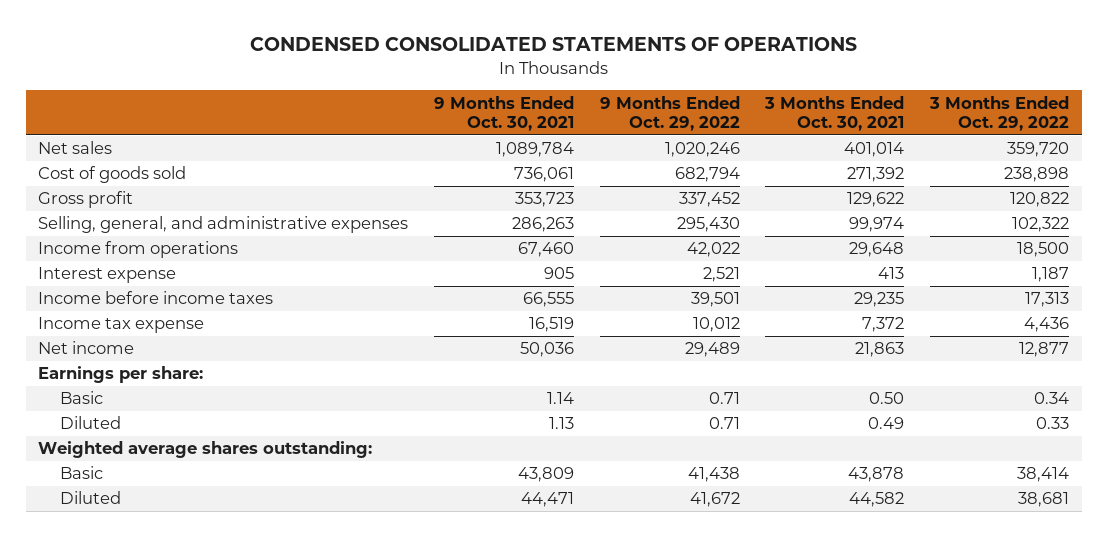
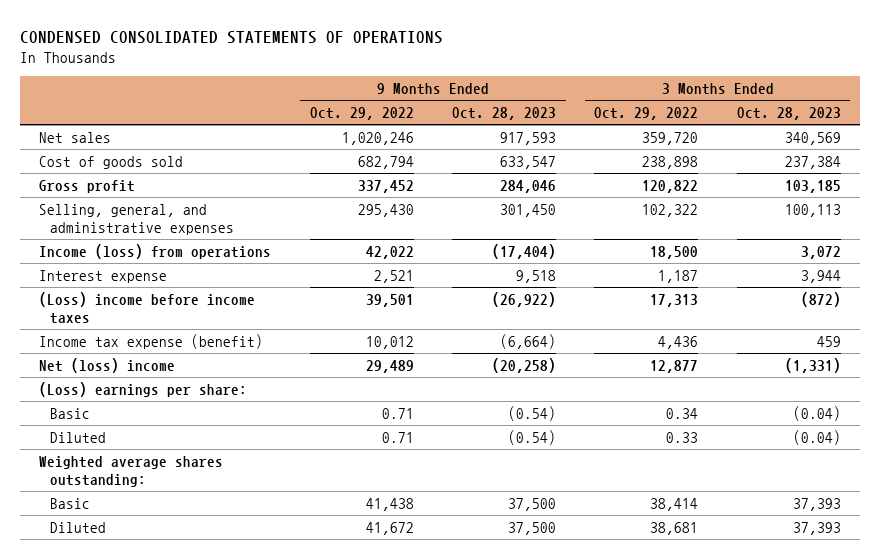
[434,95,575,131] 9 Months Ended Oct. 30, 2021 -> none
[764,95,905,131] 3 Months Ended Oct. 30, 2021 -> none
none -> [451,106,556,120] Oct. 28, 2023
none -> [736,106,841,120] Oct. 28, 2023
[38,241,239,259] Income from operations -> [39,243,272,259] Income (loss) from operations
[38,291,274,305] Income before income taxes -> [39,291,256,324] (Loss) income before income taxes
[38,317,205,334] Income tax expense -> [39,333,264,349] Income tax expense (benefit)
[38,341,135,355] Net income -> [39,357,176,373] Net (loss) income
[38,366,204,384] Earnings per share: -> [39,381,248,397] (Loss) earnings per share:

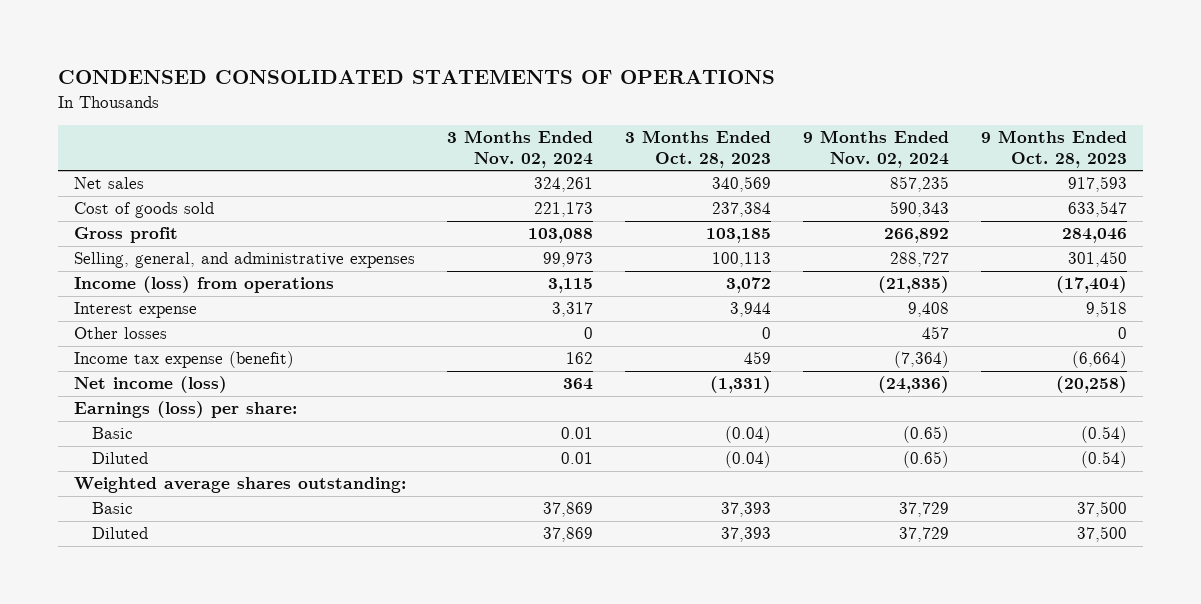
[309,106,414,120] Oct. 29, 2022 -> none
[594,106,699,120] Oct. 29, 2022 -> none
none -> [446,130,593,168] 3 Months Ended Nov. 02, 2024
none -> [802,130,949,168] 9 Months Ended Nov. 02, 2024
[39,291,256,324] (Loss) income before income taxes -> none
none -> [73,327,167,340] Other losses
[39,357,176,373] Net (loss) income -> [73,376,227,394] Net income (loss)
[39,381,248,397] (Loss) earnings per share: -> [73,401,297,419] Earnings (loss) per share:

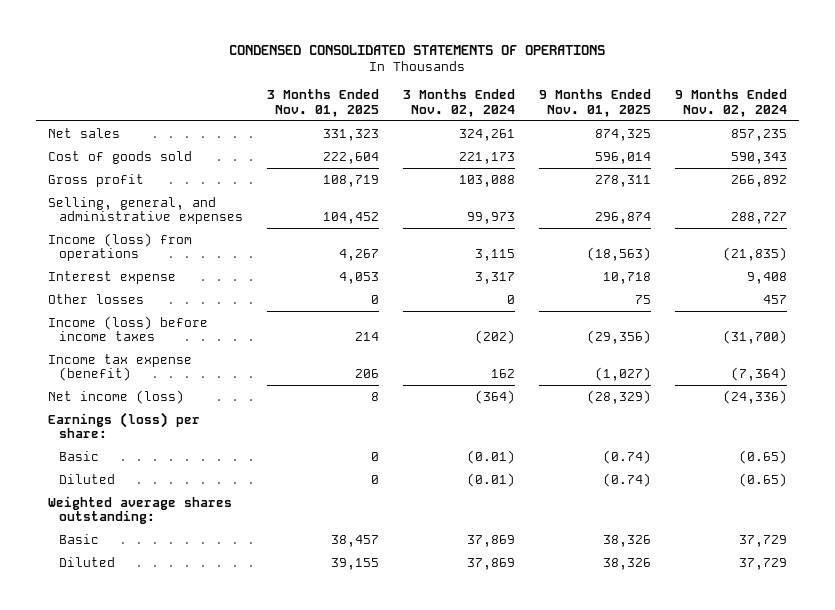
[624,130,771,168] 3 Months Ended Oct. 28, 2023 -> none
[980,130,1127,168] 9 Months Ended Oct. 28, 2023 -> none
none -> [267,89,380,117] 3 Months Ended Nov. 01, 2025
none -> [539,89,652,117] 9 Months Ended Nov. 01, 2025
none -> [47,315,208,342] Income (loss) before income taxes
[562,378,593,391] 364 -> [475,389,516,404] (364)
[560,427,593,440] 0.01 -> [467,449,516,464] (0.01)
[560,452,593,465] 0.01 -> [467,472,516,487] (0.01)

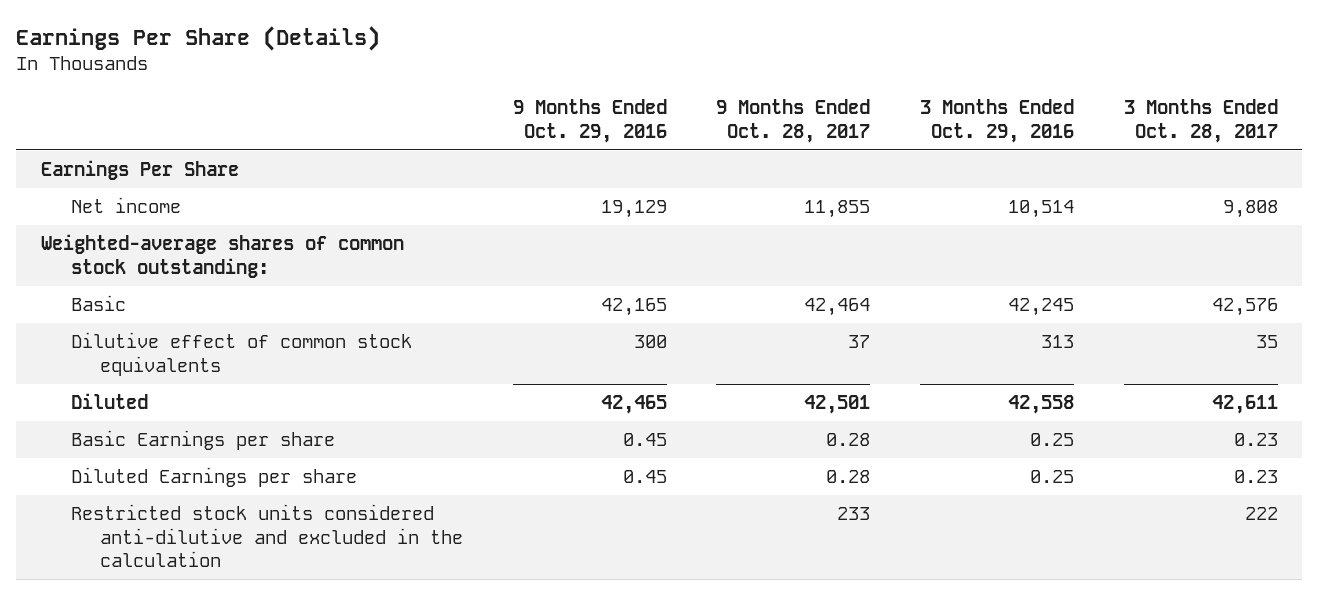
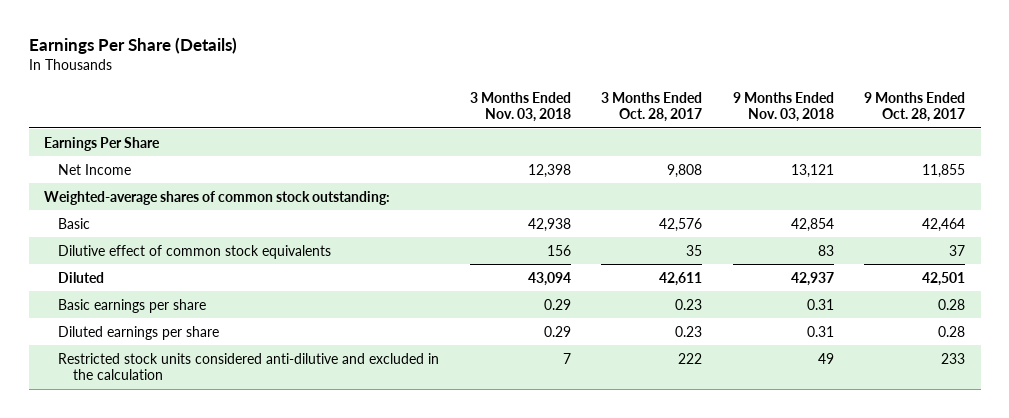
[512,99,667,143] 9 Months Ended Oct. 29, 2016 -> none
[919,99,1074,143] 3 Months Ended Oct. 29, 2016 -> none
none -> [469,91,571,123] 3 Months Ended Nov. 03, 2018
none -> [732,91,834,123] 9 Months Ended Nov. 03, 2018
[70,196,181,213] Net income -> [58,163,132,175] Net Income
[70,429,335,450] Basic Earnings per share -> [58,298,207,313] Basic earnings per share
[70,466,357,487] Diluted Earnings per share -> [58,325,220,340] Diluted earnings per share

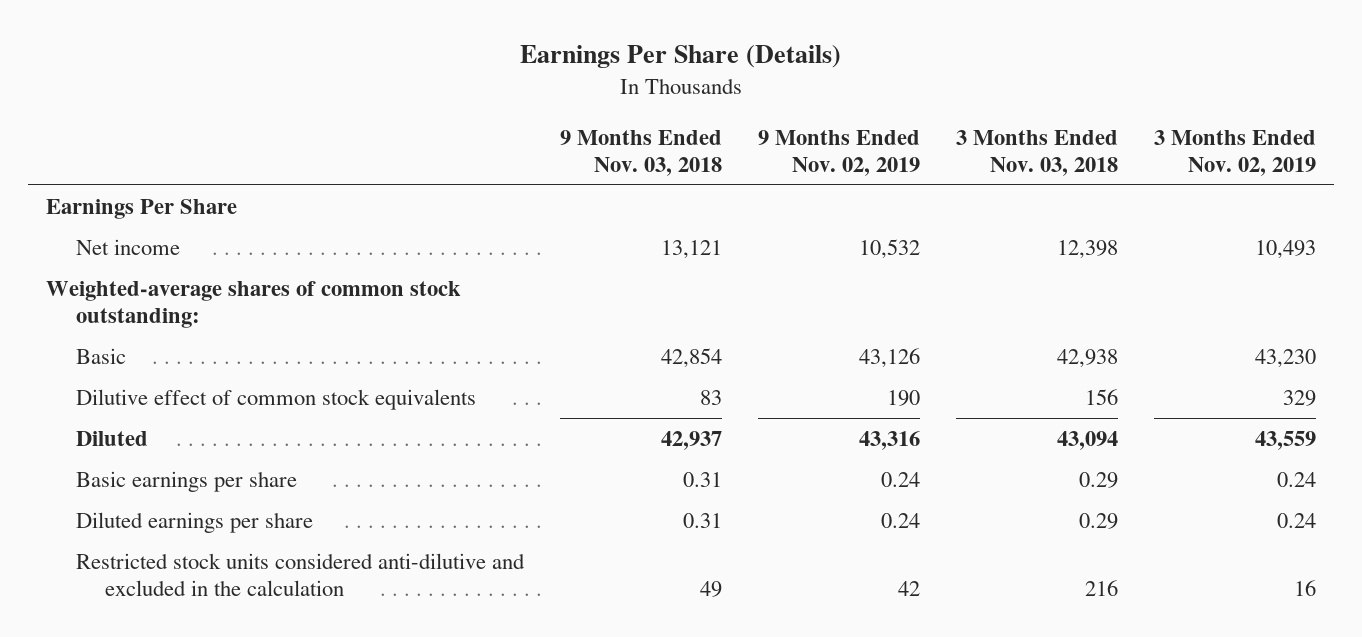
[601,91,703,123] 3 Months Ended Oct. 28, 2017 -> none
[864,91,966,123] 9 Months Ended Oct. 28, 2017 -> none
none -> [757,130,920,176] 9 Months Ended Nov. 02, 2019
none -> [1153,130,1316,176] 3 Months Ended Nov. 02, 2019
[58,163,132,175] Net Income -> [75,239,180,256] Net income
[562,352,571,364] 7 -> [1084,579,1118,596] 216

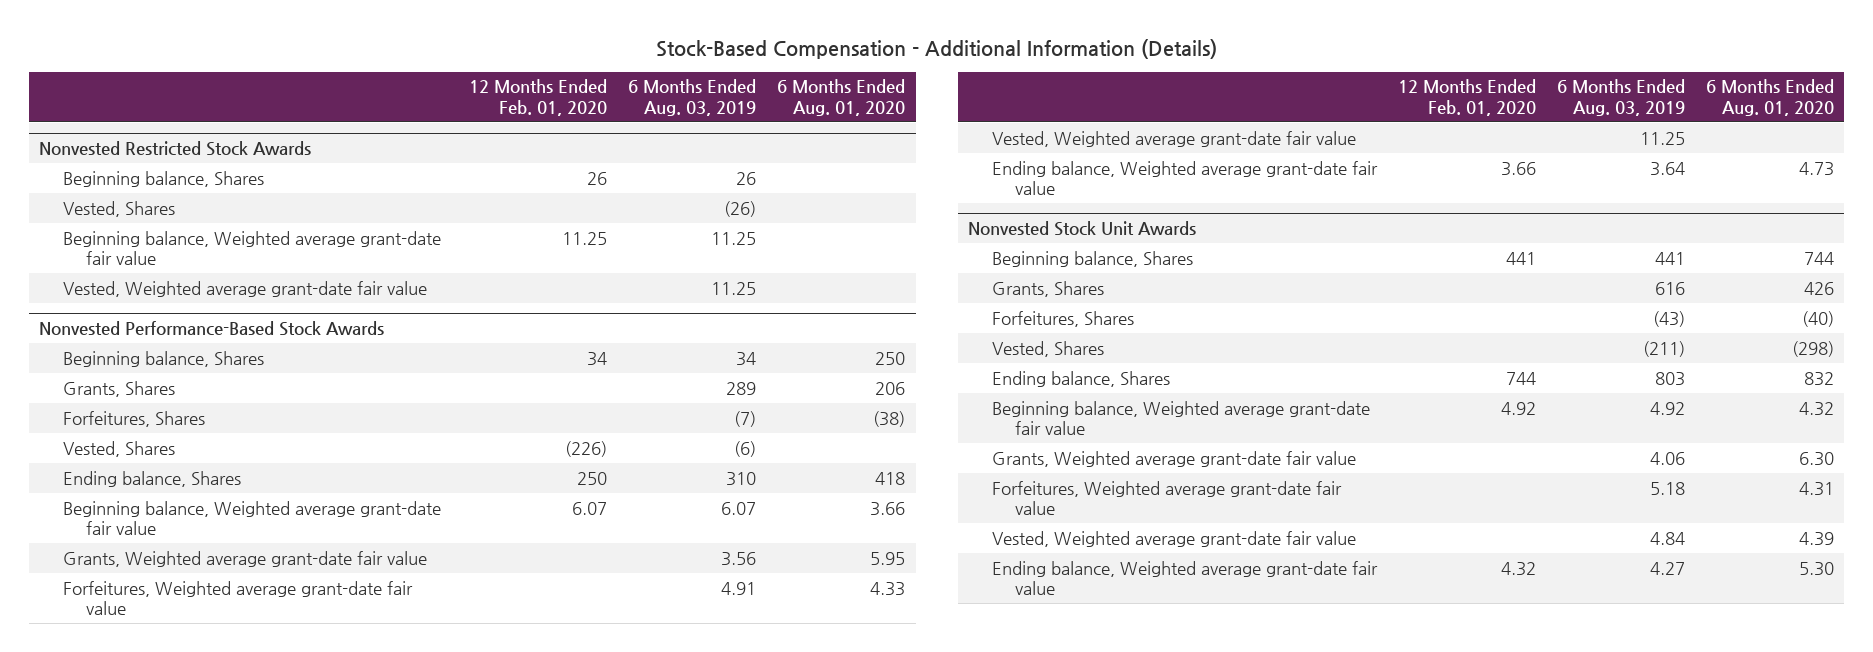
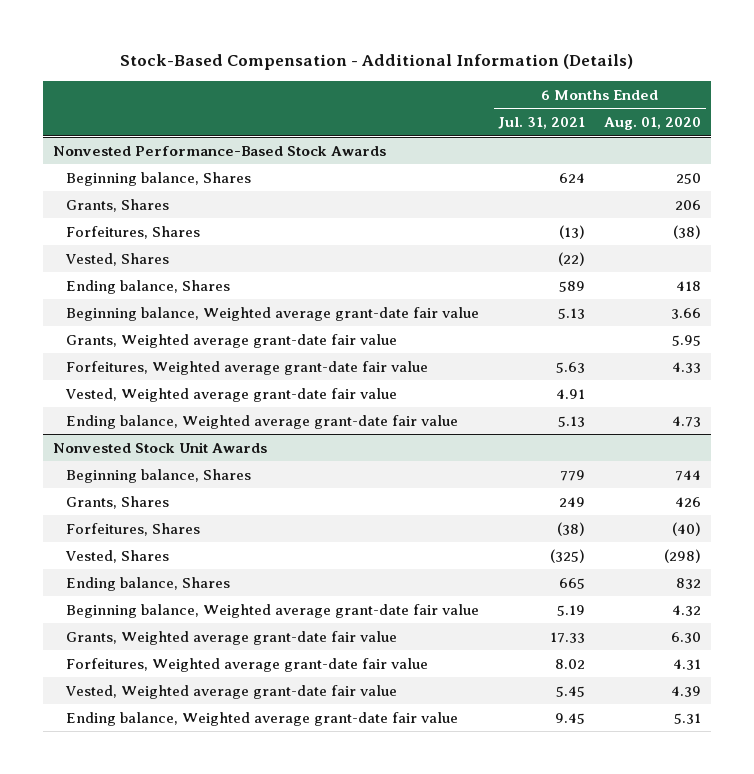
[468,79,607,116] 12 Months Ended Feb. 01, 2020 -> none
[627,79,756,116] 6 Months Ended Aug. 03, 2019 -> none
none -> [498,117,586,130] Jul. 31, 2021
[39,140,312,156] Nonvested Restricted Stock Awards -> none
[62,170,264,187] Beginning balance, Shares -> none
[62,200,175,217] Vested, Shares -> none
[62,230,441,266] Beginning balance, Weighted average grant-date fair value -> none
[62,280,427,297] Vested, Weighted average grant-date fair value -> none
[1798,561,1834,576] 5.30 -> [674,712,702,724] 5.31

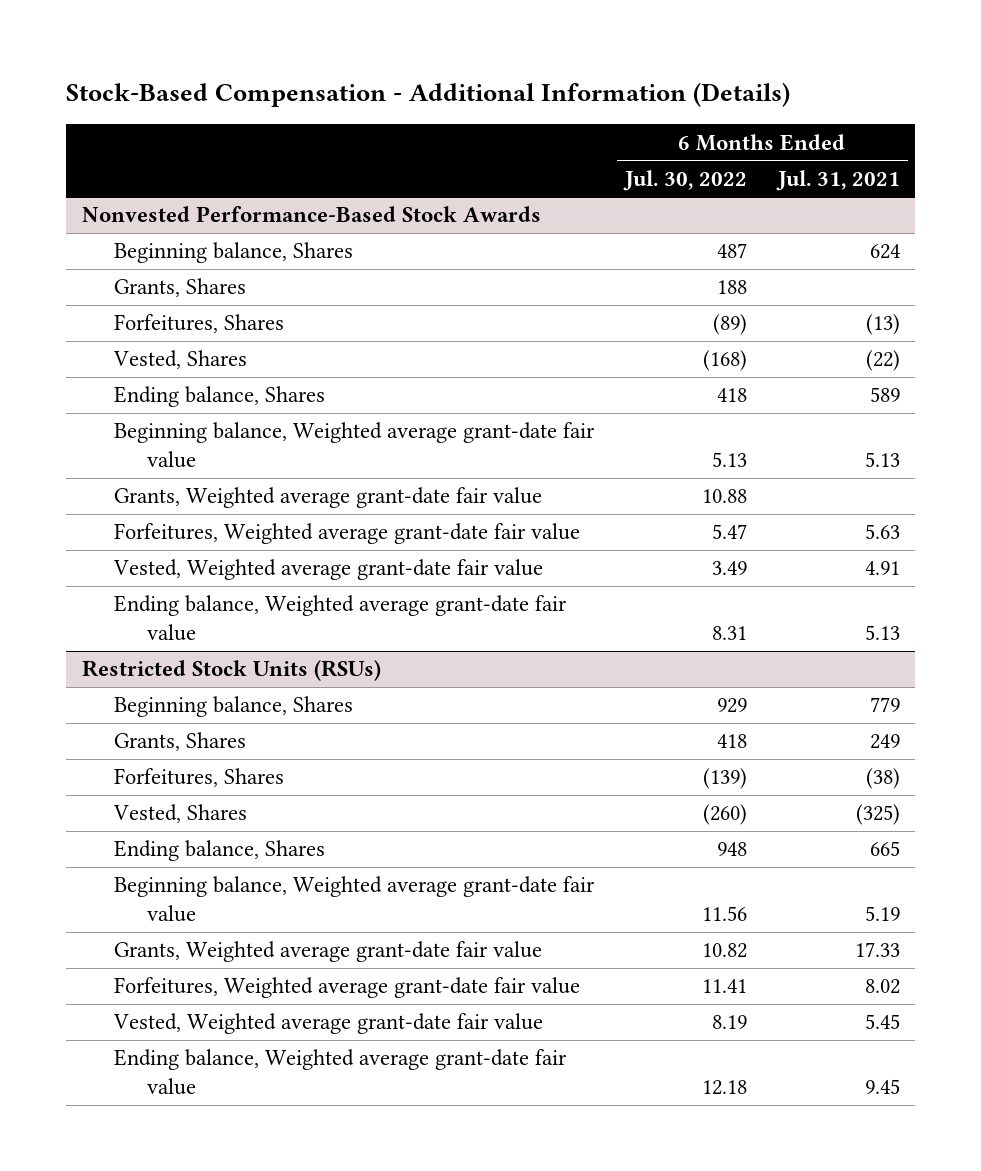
[604,117,702,131] Aug. 01, 2020 -> none
none -> [623,169,748,191] Jul. 30, 2022
[52,441,267,453] Nonvested Stock Unit Awards -> [81,660,381,682] Restricted Stock Units (RSUs)

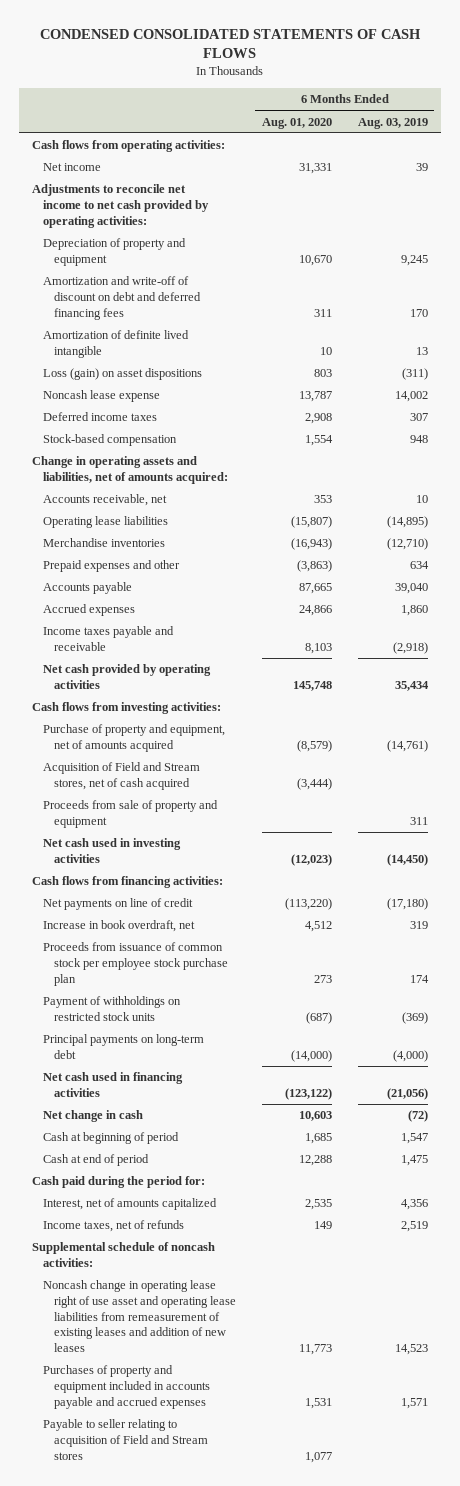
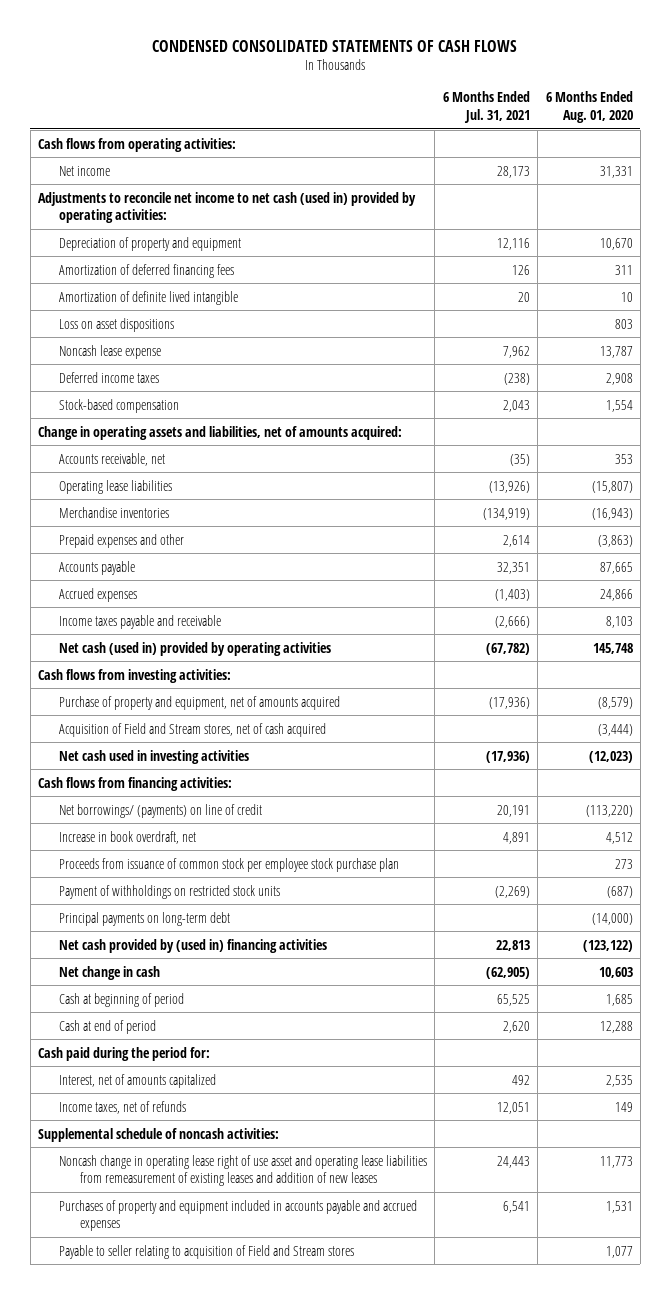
[357,117,428,129] Aug. 03, 2019 -> none
none -> [442,91,530,123] 6 Months Ended Jul. 31, 2021
[32,184,210,228] Adjustments to reconcile net income to net cash provided by operating activities: -> [38,191,417,224] Adjustments to reconcile net income to net cash (used in) provided by operating activities:
[43,276,201,320] Amortization and write-off of discount on debt and deferred financing fees -> [59,263,235,278] Amortization of deferred financing fees
[43,368,203,381] Loss (gain) on asset dispositions -> [59,317,175,332] Loss on asset dispositions
[43,664,212,689] Net cash provided by operating activities -> [59,641,332,656] Net cash (used in) provided by operating activities
[43,800,219,828] Proceeds from sale of property and equipment -> none
[43,898,194,911] Net payments on line of credit -> [59,803,263,818] Net borrowings/ (payments) on line of credit
[43,1072,184,1097] Net cash used in financing activities -> [59,938,328,953] Net cash provided by (used in) financing activities

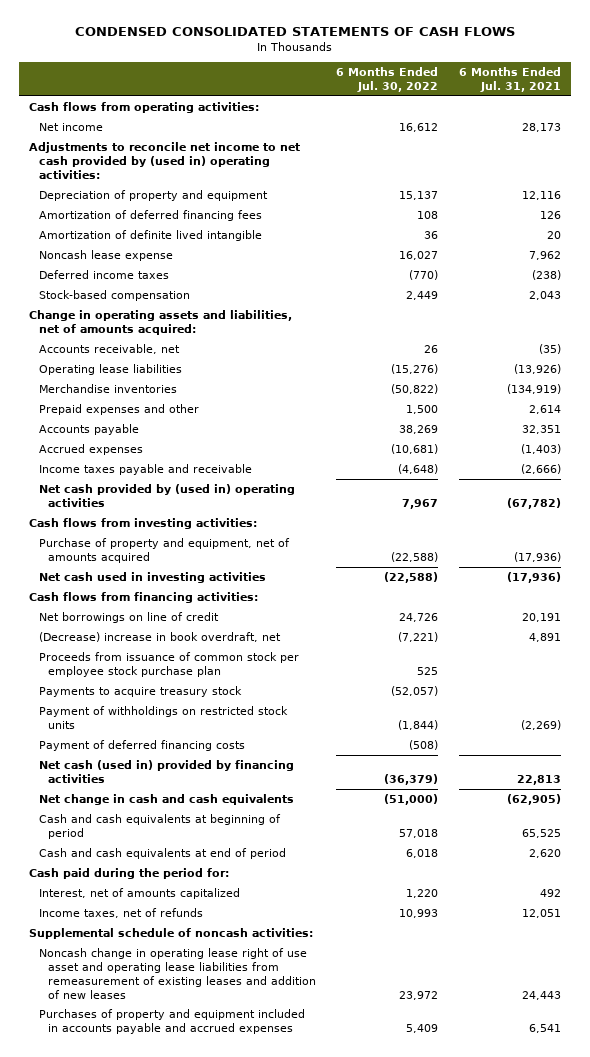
[545,91,633,123] 6 Months Ended Aug. 01, 2020 -> none
none -> [336,66,439,92] 6 Months Ended Jul. 30, 2022
[38,191,417,224] Adjustments to reconcile net income to net cash (used in) provided by operating activities: -> [29,141,301,179] Adjustments to reconcile net income to net cash provided by (used in) operating activities:
[59,317,175,332] Loss on asset dispositions -> none
[59,641,332,656] Net cash (used in) provided by operating activities -> [38,483,295,507] Net cash provided by (used in) operating activities
[59,722,327,737] Acquisition of Field and Stream stores, net of cash acquired -> none
[59,803,263,818] Net borrowings/ (payments) on line of credit -> [38,611,219,623] Net borrowings on line of credit
[59,830,197,844] Increase in book overdraft, net -> [38,631,281,642] (Decrease) increase in book overdraft, net
none -> [38,685,242,697] Payments to acquire treasury stock
[59,911,231,926] Principal payments on long-term debt -> none
none -> [38,739,245,751] Payment of deferred financing costs
[59,938,328,953] Net cash provided by (used in) financing activities -> [38,759,294,783] Net cash (used in) provided by financing activities
[59,965,161,980] Net change in cash -> [38,793,294,805] Net change in cash and cash equivalents
[59,992,185,1007] Cash at beginning of period -> [38,813,281,839] Cash and cash equivalents at beginning of period
[59,1019,157,1034] Cash at end of period -> [38,847,286,859] Cash and cash equivalents at end of period
[59,1244,355,1259] Payable to seller relating to acquisition of Field and Stream stores -> none

